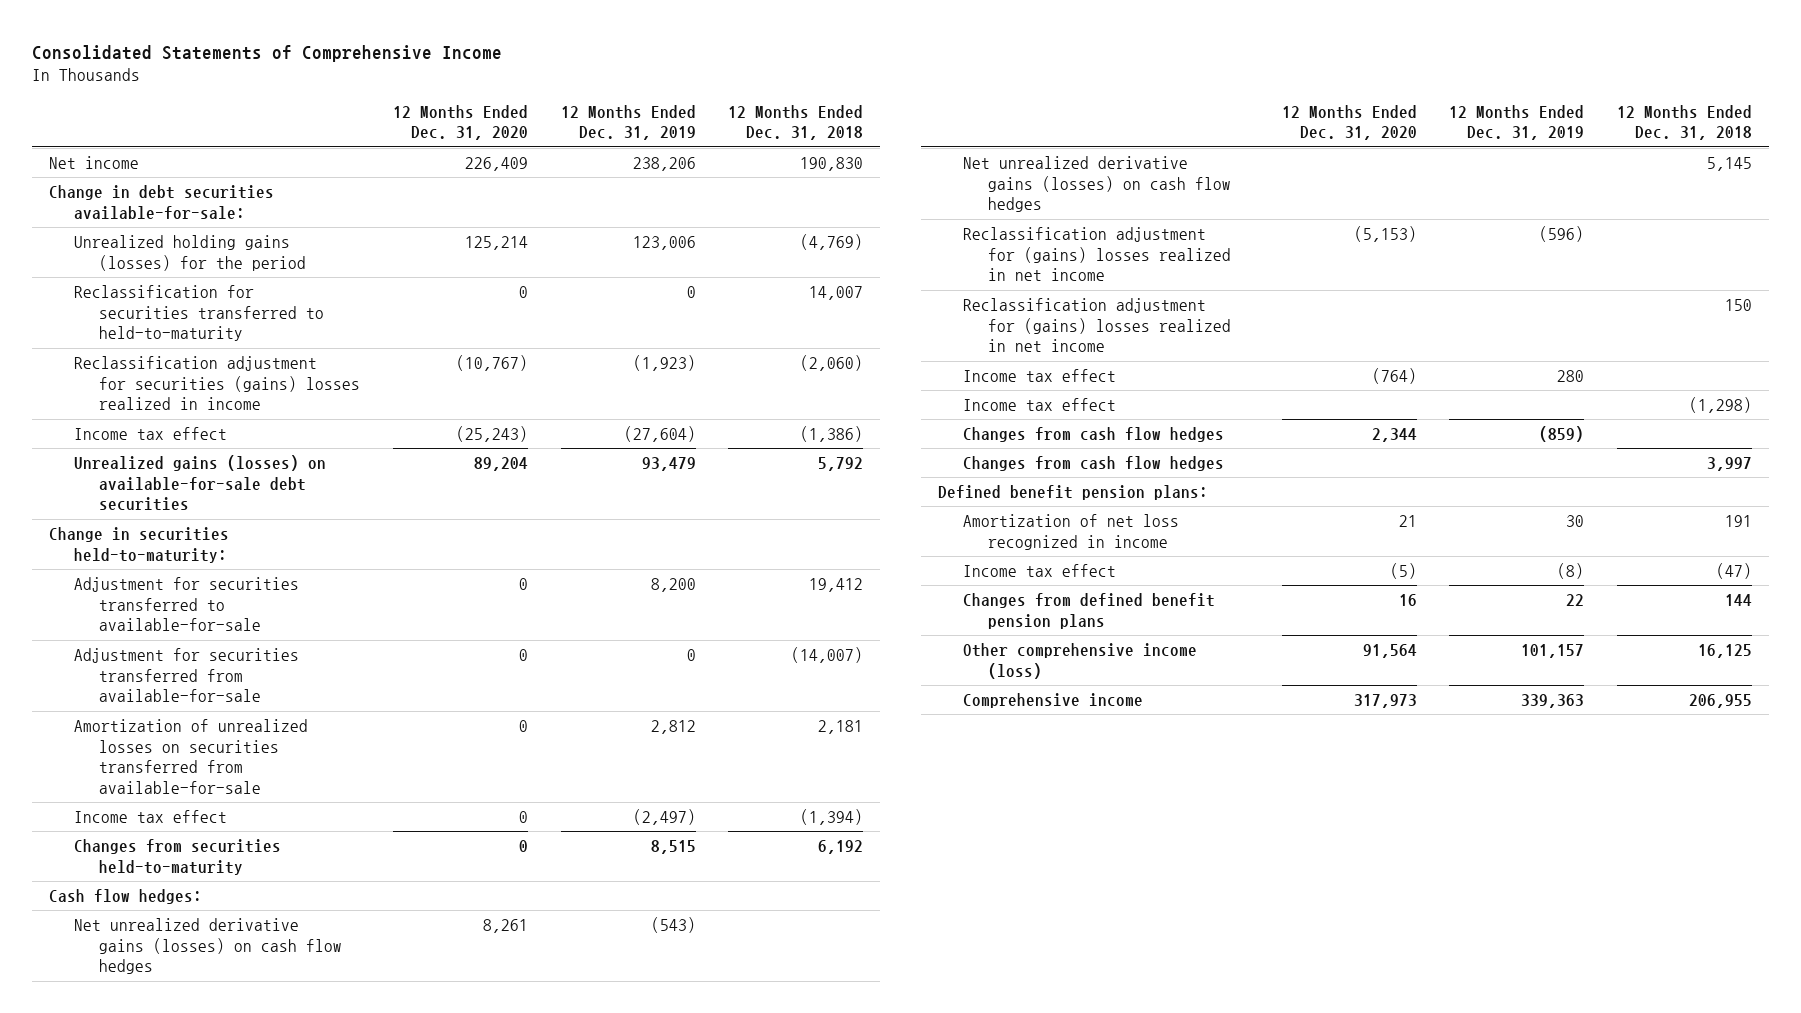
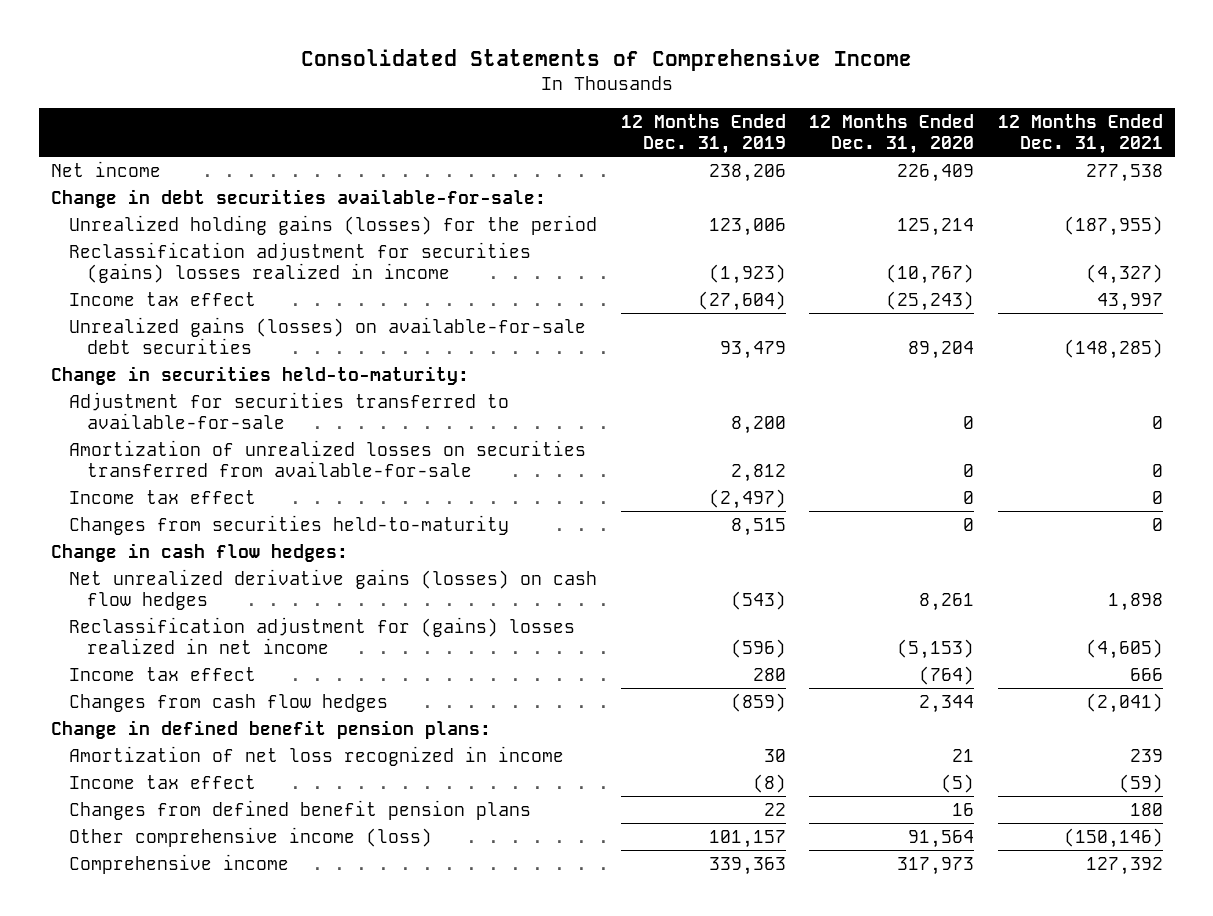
[728,104,864,141] 12 Months Ended Dec. 31, 2018 -> none
none -> [997,113,1163,155] 12 Months Ended Dec. 31, 2021
[73,284,324,342] Reclassification for securities transferred to held-to-maturity -> none
[73,647,299,703] Adjustment for securities transferred from available-for-sale -> none
[48,888,202,904] Cash flow hedges: -> [50,542,348,562] Change in cash flow hedges:
[962,155,1231,213] Net unrealized derivative gains (losses) on cash flow hedges -> none
[962,297,1231,353] Reclassification adjustment for (gains) losses realized in net income -> none
[962,397,1116,411] Income tax effect -> none
[962,455,1224,471] Changes from cash flow hedges -> none
[937,484,1208,500] Defined benefit pension plans: -> [50,719,491,739] Change in defined benefit pension plans:

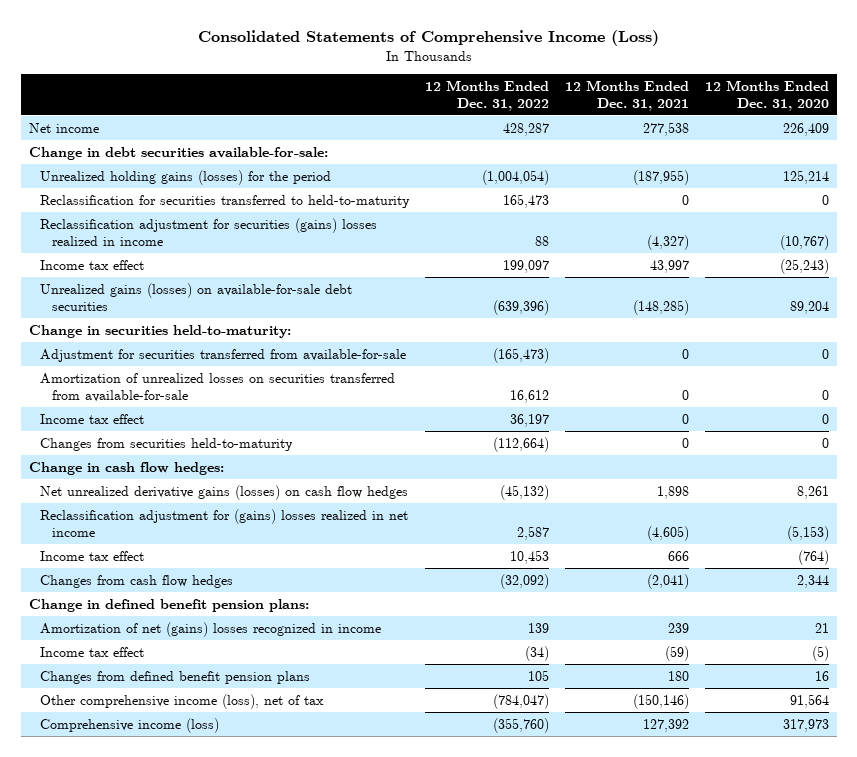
[300,49,912,72] Consolidated Statements of Comprehensive Income -> [197,29,659,46] Consolidated Statements of Comprehensive Income (Loss)
[620,113,786,155] 12 Months Ended Dec. 31, 2019 -> none
none -> [425,79,550,111] 12 Months Ended Dec. 31, 2022
none -> [40,194,411,208] Reclassification for securities transferred to held-to-maturity
[68,391,509,429] Adjustment for securities transferred to available-for-sale -> [40,348,407,362] Adjustment for securities transferred from available-for-sale
[68,745,564,766] Amortization of net loss recognized in income -> [40,621,382,637] Amortization of net (gains) losses recognized in income
[68,826,432,847] Other comprehensive income (loss) -> [40,693,325,709] Other comprehensive income (loss), net of tax
[68,853,289,874] Comprehensive income -> [40,717,220,733] Comprehensive income (loss)

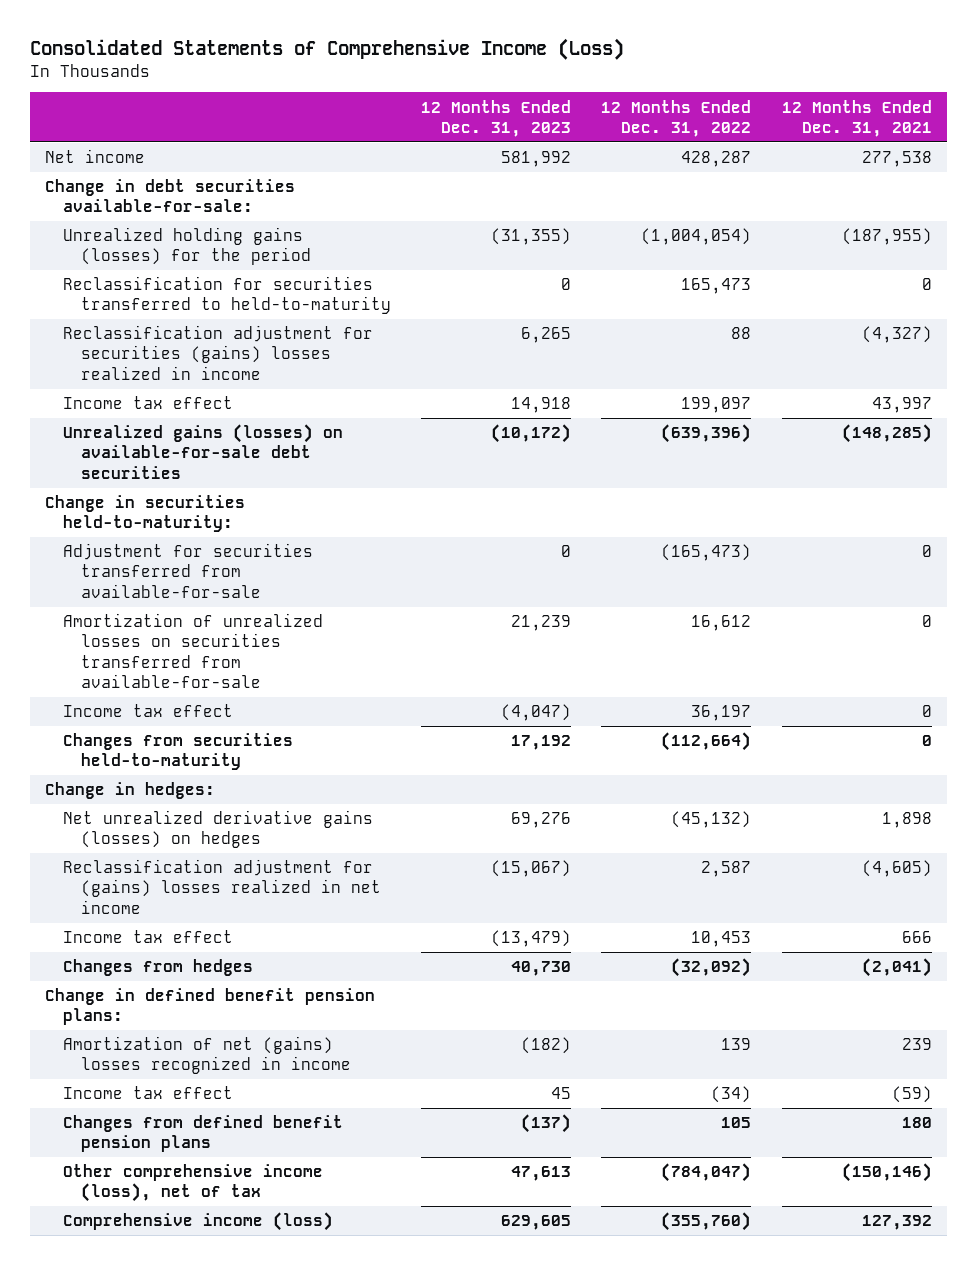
[704,79,829,111] 12 Months Ended Dec. 31, 2020 -> none
none -> [421,99,572,137] 12 Months Ended Dec. 31, 2023
[28,461,224,475] Change in cash flow hedges: -> [45,782,216,800] Change in hedges:
[40,484,409,500] Net unrealized derivative gains (losses) on cash flow hedges -> [63,810,374,849] Net unrealized derivative gains (losses) on hedges
[40,574,234,588] Changes from cash flow hedges -> [63,959,254,977] Changes from hedges

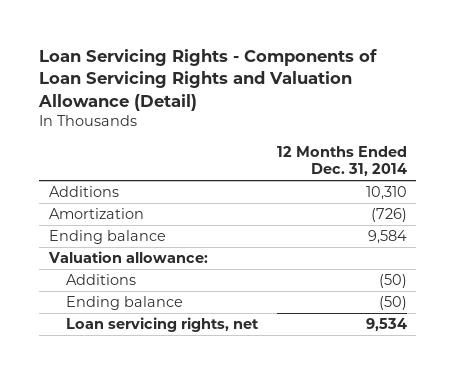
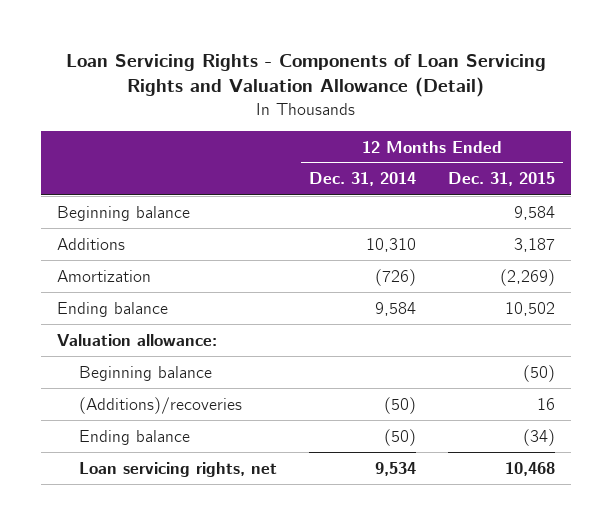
none -> [447,172,555,187] Dec. 31, 2015
none -> [57,205,191,221] Beginning balance
none -> [78,365,212,381] Beginning balance
[66,274,137,286] Additions -> [78,396,242,414] (Additions)/recoveries

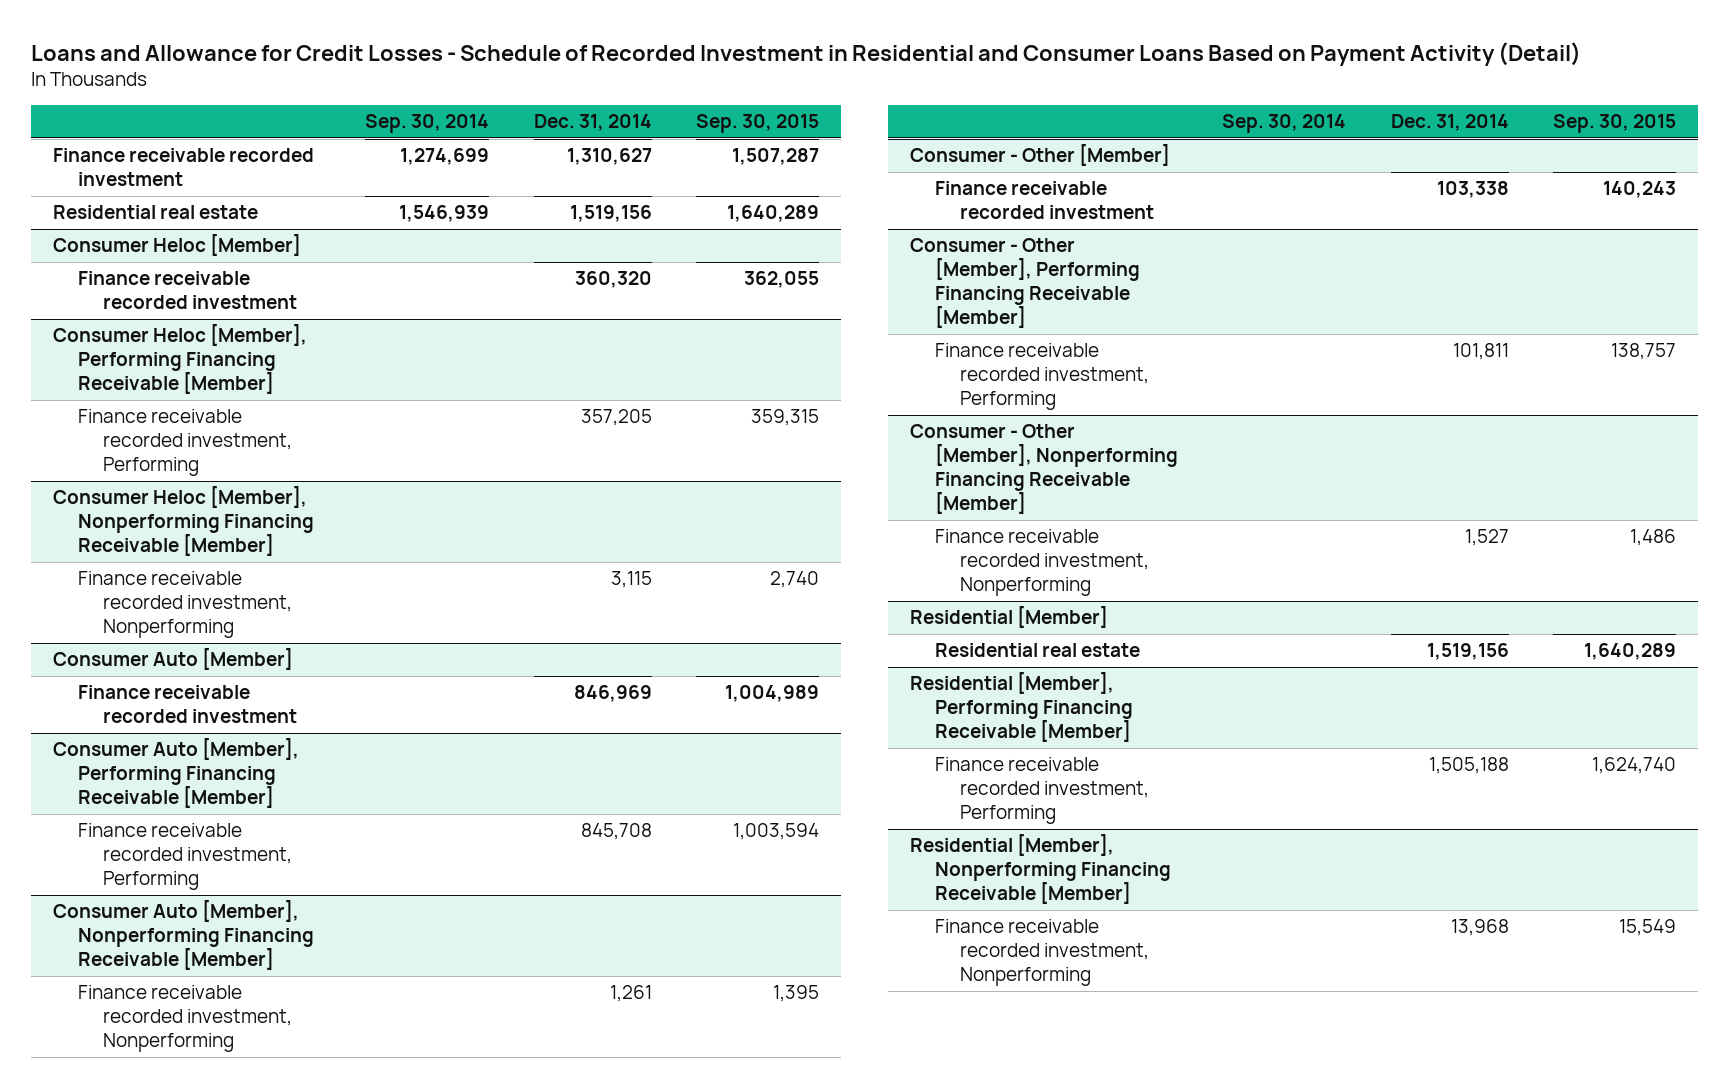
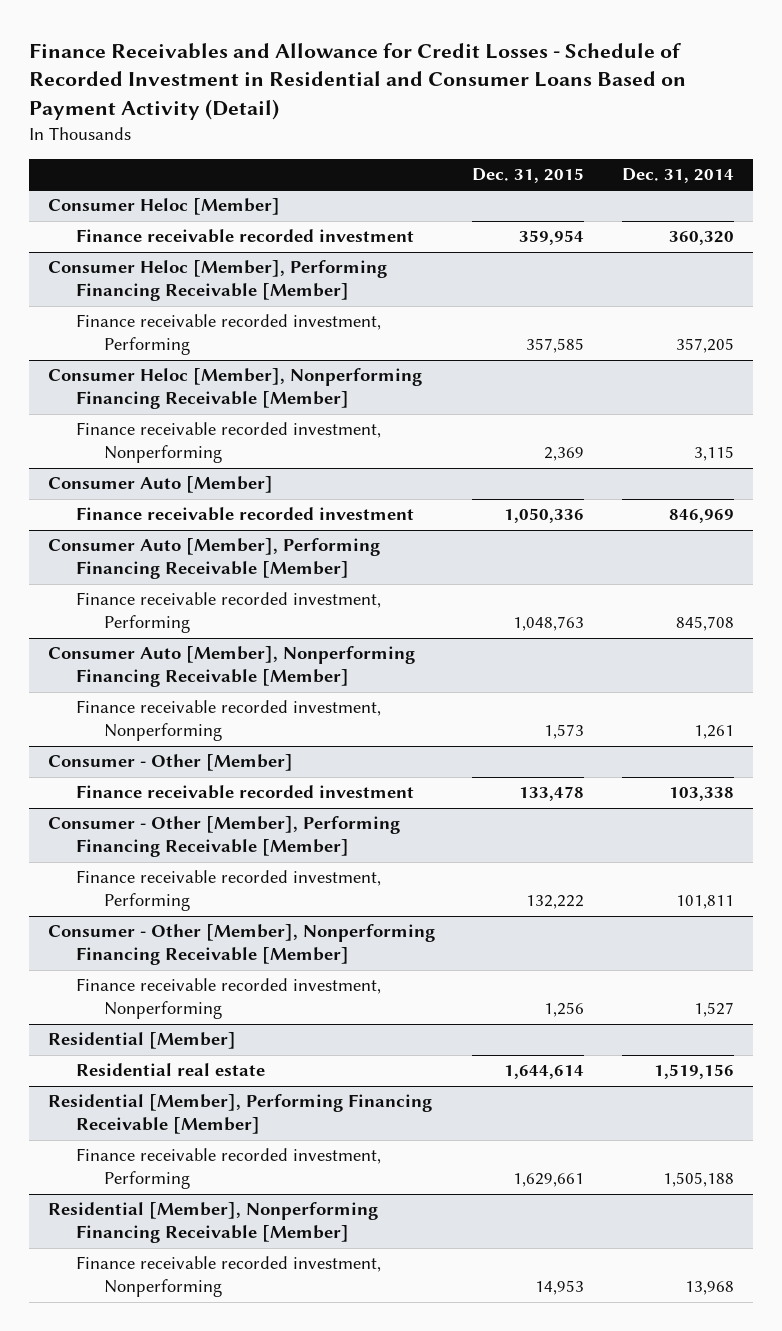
[31,41,1582,66] Loans and Allowance for Credit Losses - Schedule of Recorded Investment in Residential and Consumer Loans Based on Payment Activity (Detail) -> [28,42,686,121] Finance Receivables and Allowance for Credit Losses - Schedule of Recorded Investment in Residential and Consumer Loans Based on Payment Activity (Detail)
[365,114,490,134] Sep. 30, 2014 -> none
[695,114,819,134] Sep. 30, 2015 -> none
none -> [472,167,585,183] Dec. 31, 2015
[53,148,315,187] Finance receivable recorded investment -> none
[53,205,259,220] Residential real estate -> none

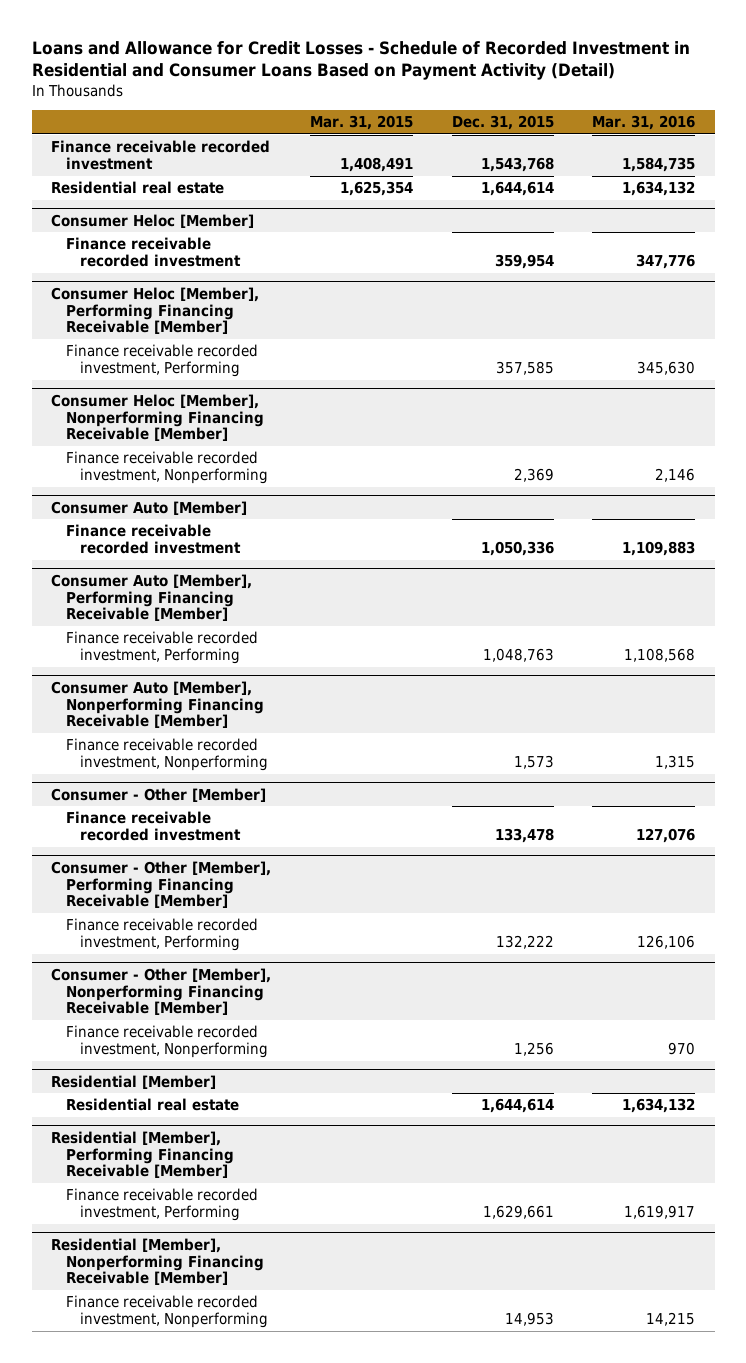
[28,42,686,121] Finance Receivables and Allowance for Credit Losses - Schedule of Recorded Investment in Residential and Consumer Loans Based on Payment Activity (Detail) -> [31,41,690,81] Loans and Allowance for Credit Losses - Schedule of Recorded Investment in Residential and Consumer Loans Based on Payment Activity (Detail)
[622,167,735,183] Dec. 31, 2014 -> none
none -> [309,115,413,131] Mar. 31, 2015
none -> [592,115,696,131] Mar. 31, 2016
none -> [51,140,271,171] Finance receivable recorded investment
none -> [51,181,225,195] Residential real estate

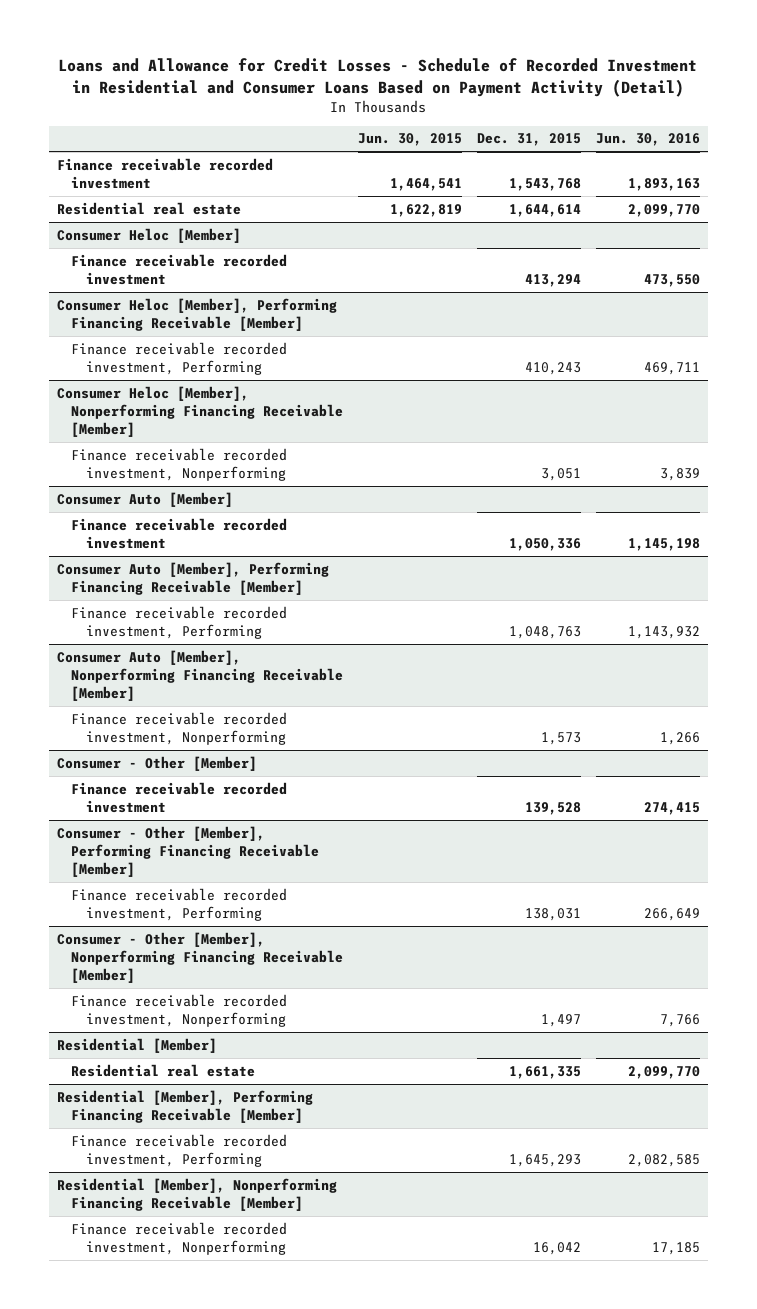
[309,115,413,131] Mar. 31, 2015 -> none
[592,115,696,131] Mar. 31, 2016 -> none
none -> [358,133,463,147] Jun. 30, 2015
none -> [596,133,701,147] Jun. 30, 2016
[494,254,554,270] 359,954 -> [525,273,582,287] 413,294
[495,361,554,376] 357,585 -> [525,361,582,375] 410,243
[513,468,554,483] 2,369 -> [541,467,582,481] 3,051
[494,828,554,844] 133,478 -> [525,801,582,815] 139,528
[495,935,554,950] 132,222 -> [525,907,582,921] 138,031
[513,1042,554,1057] 1,256 -> [541,1013,582,1027] 1,497
[480,1098,554,1114] 1,644,614 -> [509,1065,582,1079] 1,661,335
[482,1205,554,1220] 1,629,661 -> [509,1153,582,1167] 1,645,293
[504,1312,554,1327] 14,953 -> [533,1241,582,1255] 16,042

